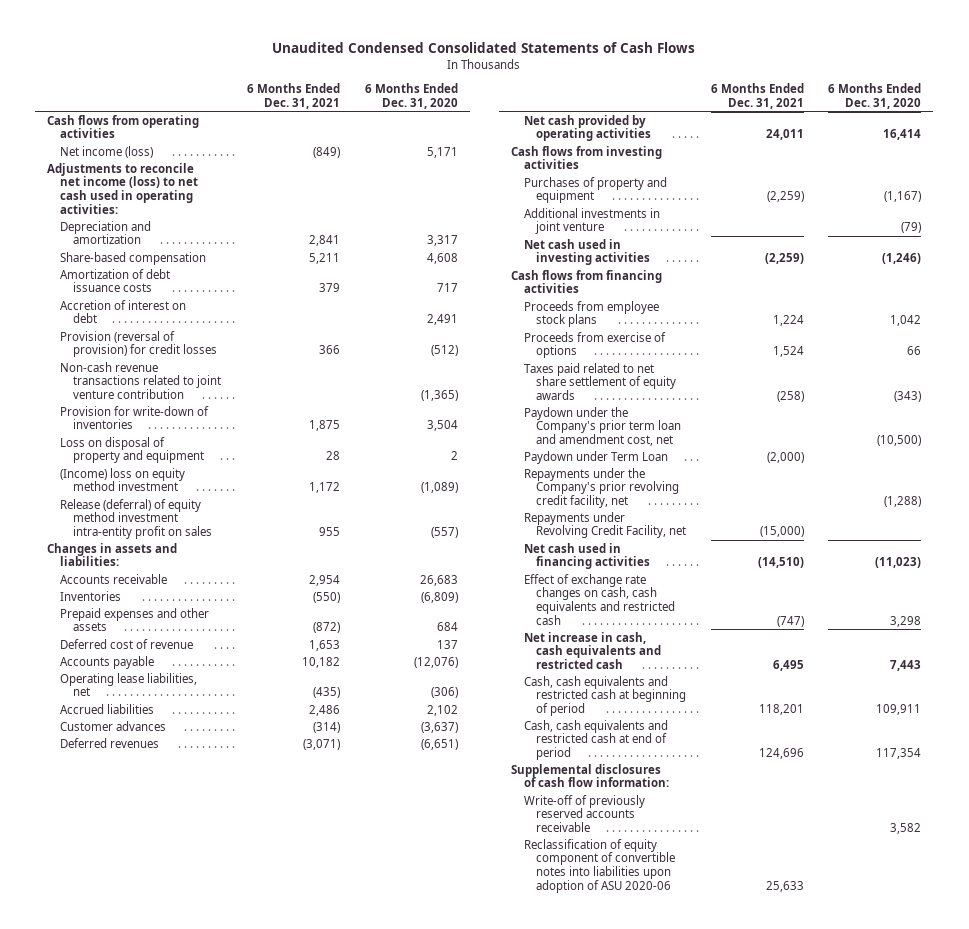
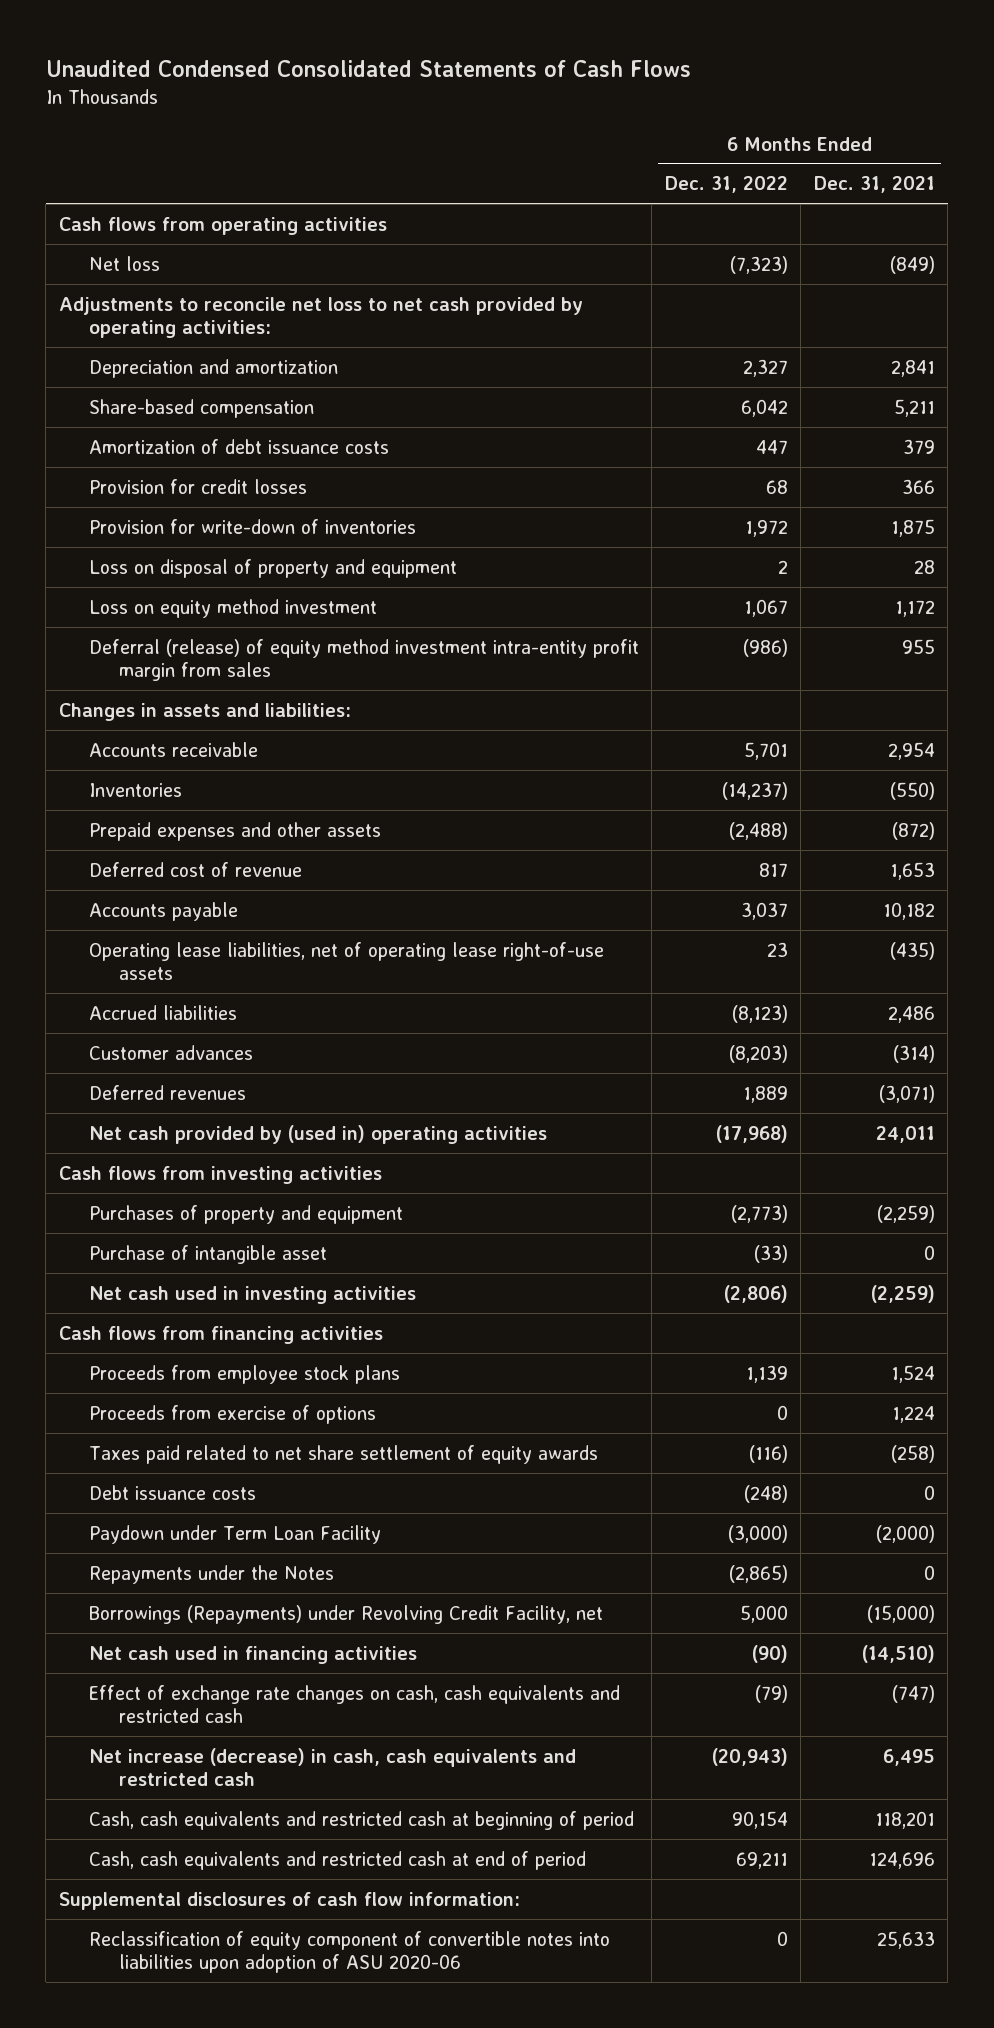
[364,83,458,109] 6 Months Ended Dec. 31, 2020 -> none
none -> [664,176,788,194] Dec. 31, 2022
[60,145,154,158] Net income (loss) -> [88,255,160,271] Net loss
[47,162,199,214] Adjustments to reconcile net income (loss) to net cash used in operating activities: -> [58,296,583,339] Adjustments to reconcile net loss to net cash provided by operating activities:
[60,299,187,324] Accretion of interest on debt -> none
[60,361,221,400] Non-cash revenue transactions related to joint venture contribution -> none
[60,330,217,358] Provision (reversal of provision) for credit losses -> [88,478,307,494] Provision for credit losses
[60,467,186,492] (Income) loss on equity method investment -> [88,598,377,618] Loss on equity method investment
[60,498,212,540] Release (deferral) of equity method investment intra-entity profit on sales -> [88,638,639,682] Deferral (release) of equity method investment intra-entity profit margin from sales
[60,672,198,697] Operating lease liabilities, net -> [88,941,604,981] Operating lease liabilities, net of operating lease right-of-use assets
[523,114,652,142] Net cash provided by operating activities -> [88,1124,547,1144] Net cash provided by (used in) operating activities
[523,207,660,235] Additional investments in joint venture -> none
none -> [88,1244,327,1264] Purchase of intangible asset
[772,315,804,327] 1,224 -> [890,1364,935,1383] 1,524
[772,346,804,358] 1,524 -> [891,1405,935,1423] 1,224
[523,406,682,447] Paydown under the Company's prior term loan and amendment cost, net -> none
[523,467,680,509] Repayments under the Company's prior revolving credit facility, net -> none
none -> [88,1484,256,1500] Debt issuance costs
[523,450,668,464] Paydown under Term Loan -> [88,1524,381,1544] Paydown under Term Loan Facility
none -> [88,1564,334,1584] Repayments under the Notes
[523,511,687,539] Repayments under Revolving Credit Facility, net -> [88,1604,603,1624] Borrowings (Repayments) under Revolving Credit Facility, net
[523,631,662,670] Net increase in cash, cash equivalents and restricted cash -> [88,1747,576,1787] Net increase (decrease) in cash, cash equivalents and restricted cash
[523,794,645,833] Write-off of previously reserved accounts receivable -> none

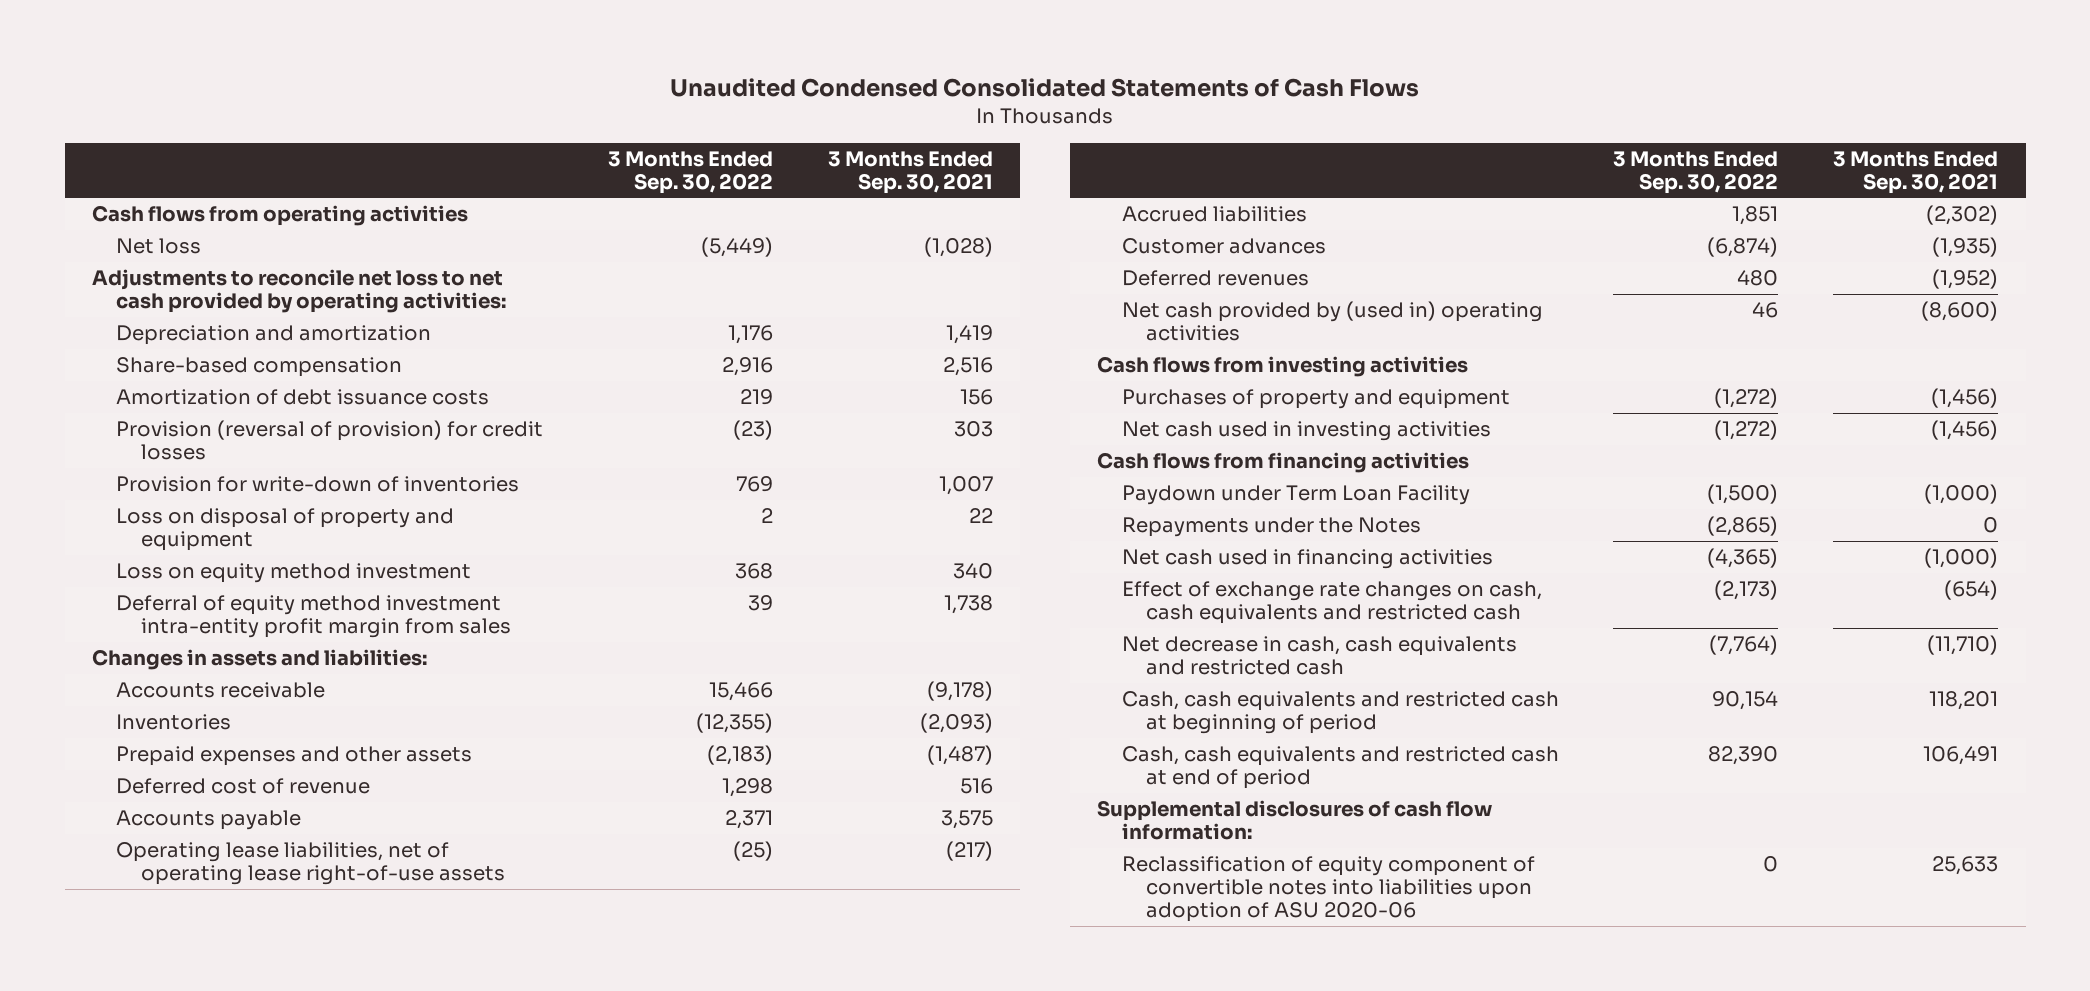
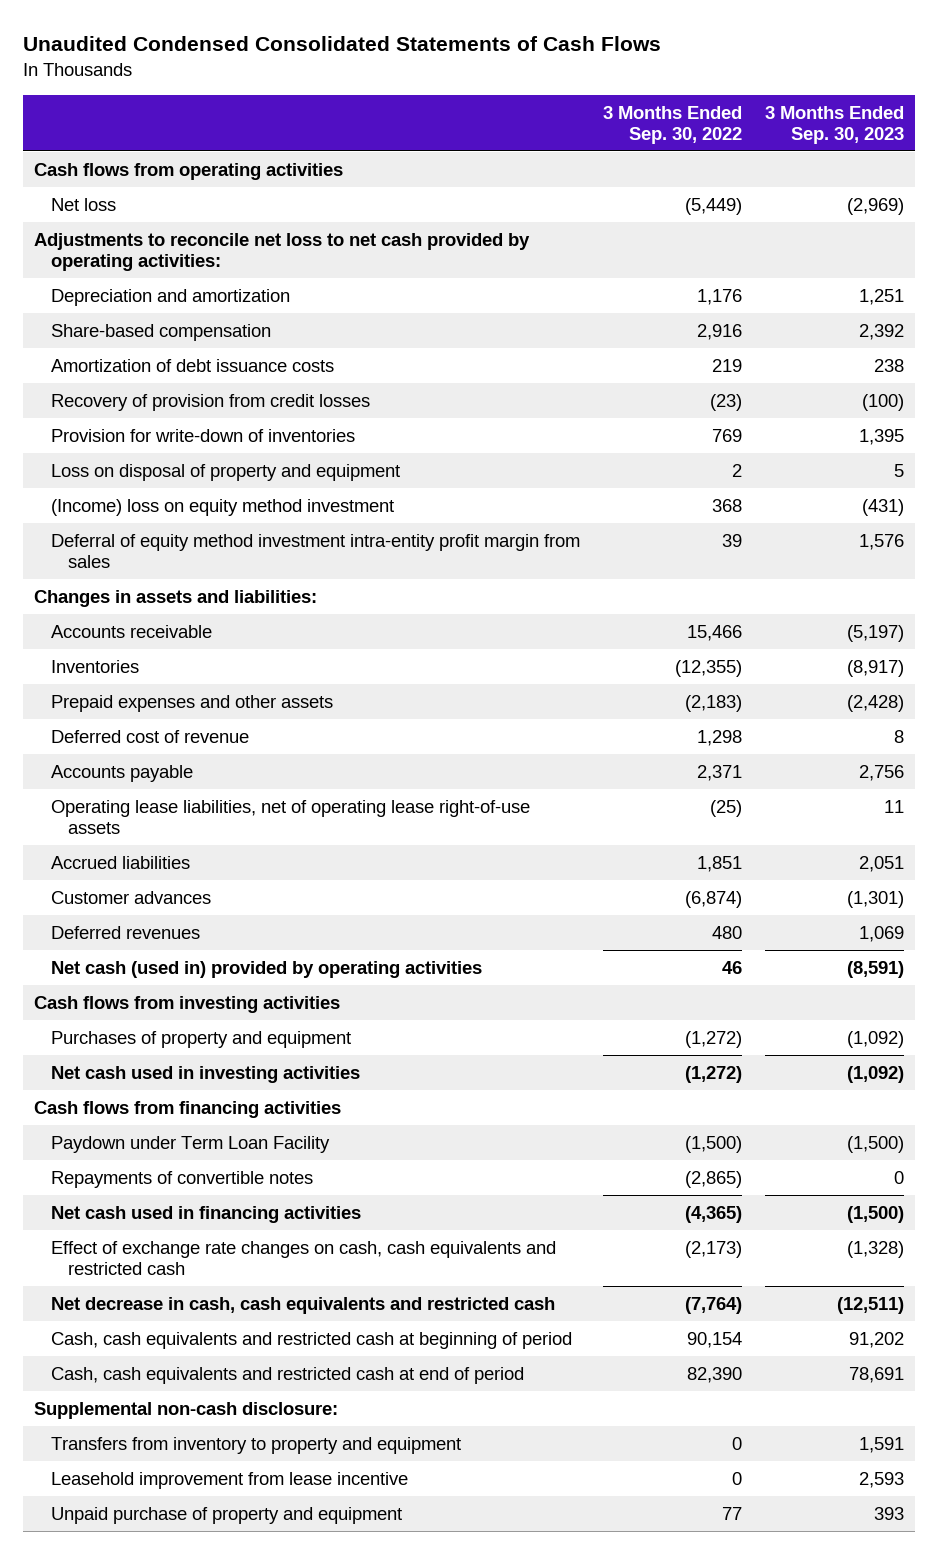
[827,150,993,194] 3 Months Ended Sep. 30, 2021 -> none
none -> [764,105,904,144] 3 Months Ended Sep. 30, 2023
[116,420,544,461] Provision (reversal of provision) for credit losses -> [51,393,371,411] Recovery of provision from credit losses
[116,563,472,584] Loss on equity method investment -> [51,498,395,516] (Income) loss on equity method investment
[1121,301,1543,342] Net cash provided by (used in) operating activities -> [51,960,483,978] Net cash (used in) provided by operating activities
[1121,517,1421,538] Repayments under the Notes -> [51,1170,314,1188] Repayments of convertible notes
[1121,856,1535,923] Reclassification of equity component of convertible notes into liabilities upon adoption of ASU 2020-06 -> none
[1097,800,1493,841] Supplemental disclosures of cash flow information: -> [34,1401,339,1419] Supplemental non-cash disclosure:
none -> [51,1436,462,1454] Transfers from inventory to property and equipment
none -> [51,1471,409,1489] Leasehold improvement from lease incentive
none -> [51,1506,403,1524] Unpaid purchase of property and equipment

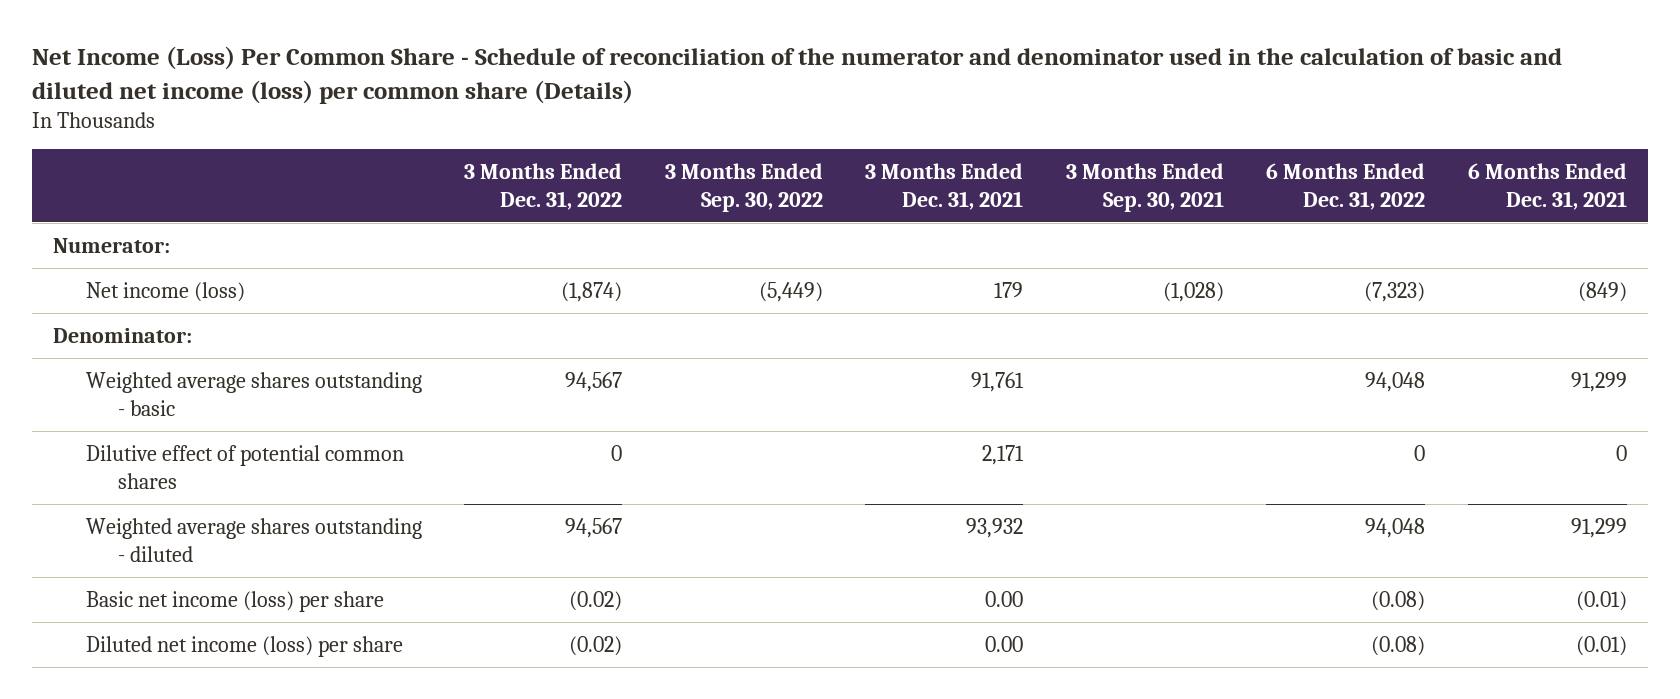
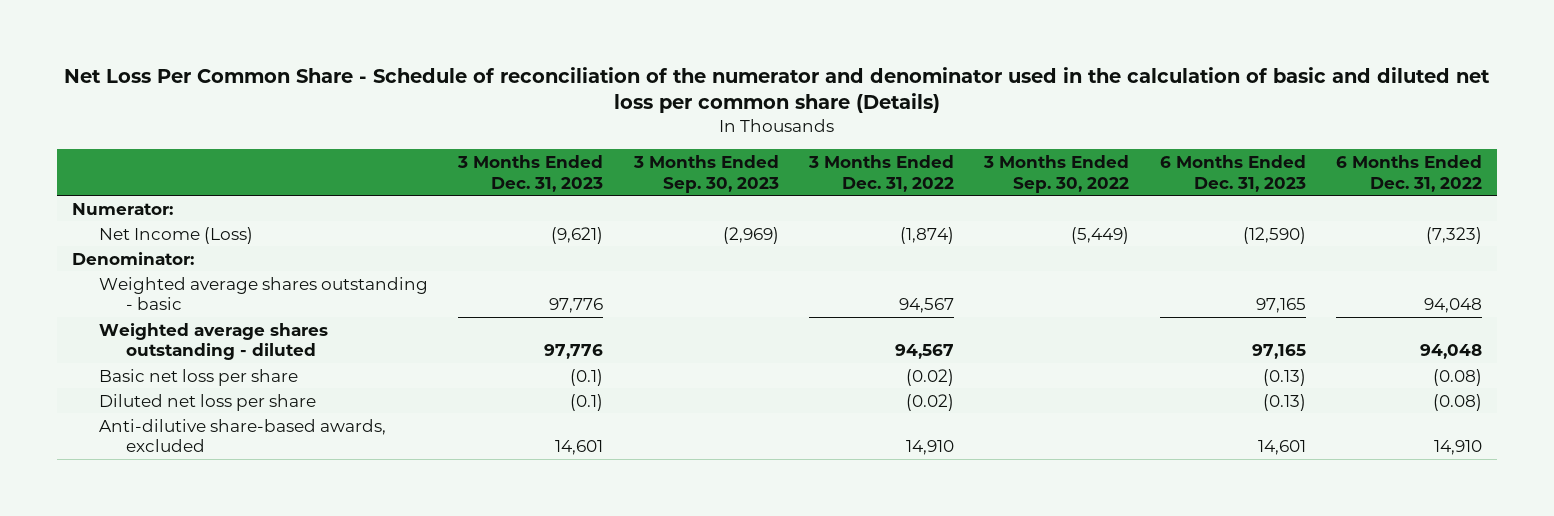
[31,46,1562,104] Net Income (Loss) Per Common Share - Schedule of reconciliation of the numerator and denominator used in the calculation of basic and diluted net income (loss) per common share (Details) -> [64,67,1491,114] Net Loss Per Common Share - Schedule of reconciliation of the numerator and denominator used in the calculation of basic and diluted net loss per common share (Details)
[865,163,1024,210] 3 Months Ended Dec. 31, 2021 -> none
[1065,163,1224,212] 3 Months Ended Sep. 30, 2021 -> none
[1468,163,1628,210] 6 Months Ended Dec. 31, 2021 -> none
none -> [457,154,604,192] 3 Months Ended Dec. 31, 2023
none -> [632,154,779,193] 3 Months Ended Sep. 30, 2023
none -> [1159,154,1306,192] 6 Months Ended Dec. 31, 2023
[85,281,245,302] Net income (loss) -> [98,226,253,244] Net Income (Loss)
[85,444,404,489] Dilutive effect of potential common shares -> none
[85,590,384,612] Basic net income (loss) per share -> [98,368,298,386] Basic net loss per share
[85,635,403,657] Diluted net income (loss) per share -> [98,393,316,411] Diluted net loss per share
none -> [98,418,386,453] Anti-dilutive share-based awards, excluded

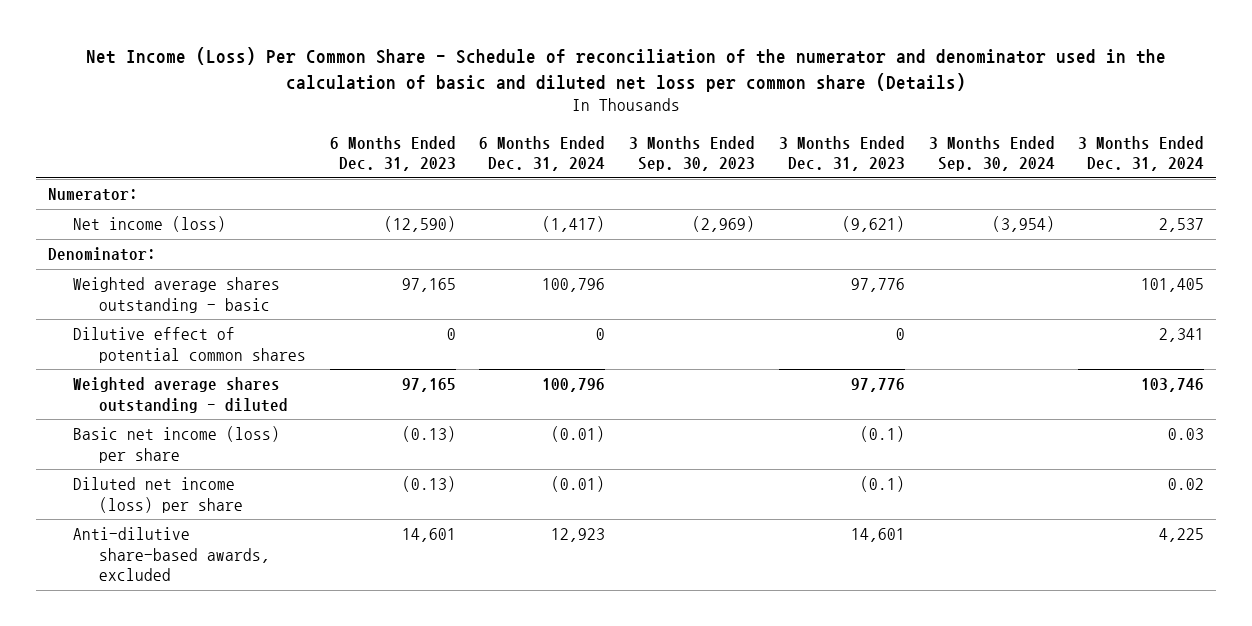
[64,67,1491,114] Net Loss Per Common Share - Schedule of reconciliation of the numerator and denominator used in the calculation of basic and diluted net loss per common share (Details) -> [86,46,1167,92] Net Income (Loss) Per Common Share - Schedule of reconciliation of the numerator and denominator used in the calculation of basic and diluted net loss per common share (Details)
[808,154,955,192] 3 Months Ended Dec. 31, 2022 -> none
[983,154,1130,193] 3 Months Ended Sep. 30, 2022 -> none
[1336,154,1483,192] 6 Months Ended Dec. 31, 2022 -> none
none -> [479,135,606,171] 6 Months Ended Dec. 31, 2024
none -> [928,135,1055,171] 3 Months Ended Sep. 30, 2024
none -> [1078,135,1205,171] 3 Months Ended Dec. 31, 2024
[98,226,253,244] Net Income (Loss) -> [73,216,227,233] Net income (loss)
none -> [73,327,306,363] Dilutive effect of potential common shares
[98,368,298,386] Basic net loss per share -> [73,426,281,463] Basic net income (loss) per share
[98,393,316,411] Diluted net loss per share -> [73,477,243,513] Diluted net income (loss) per share

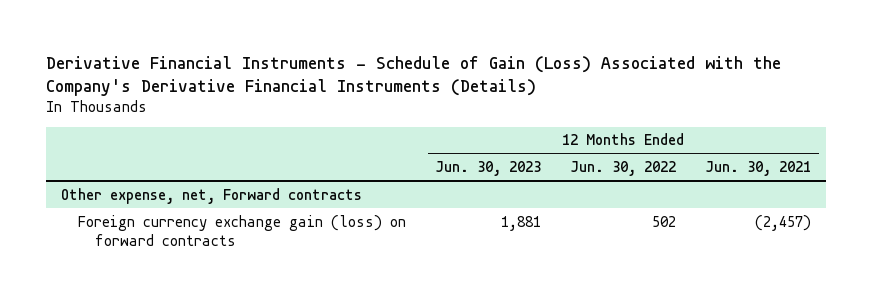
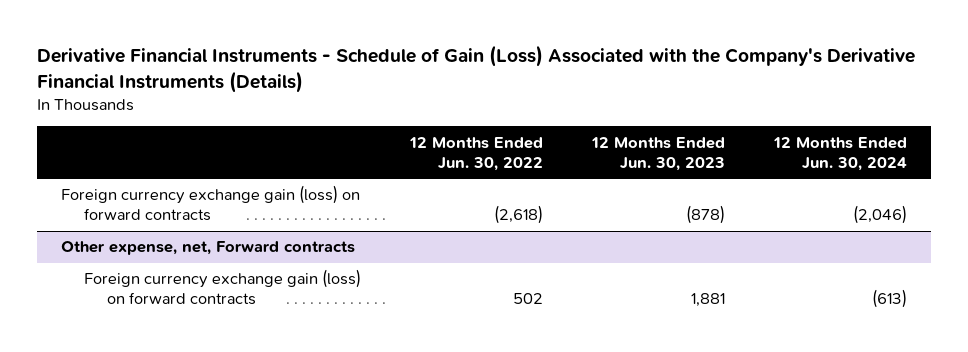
[705,161,812,177] Jun. 30, 2021 -> none
none -> [772,136,907,171] 12 Months Ended Jun. 30, 2024
none -> [61,185,361,222] Foreign currency exchange gain (loss) on forward contracts

